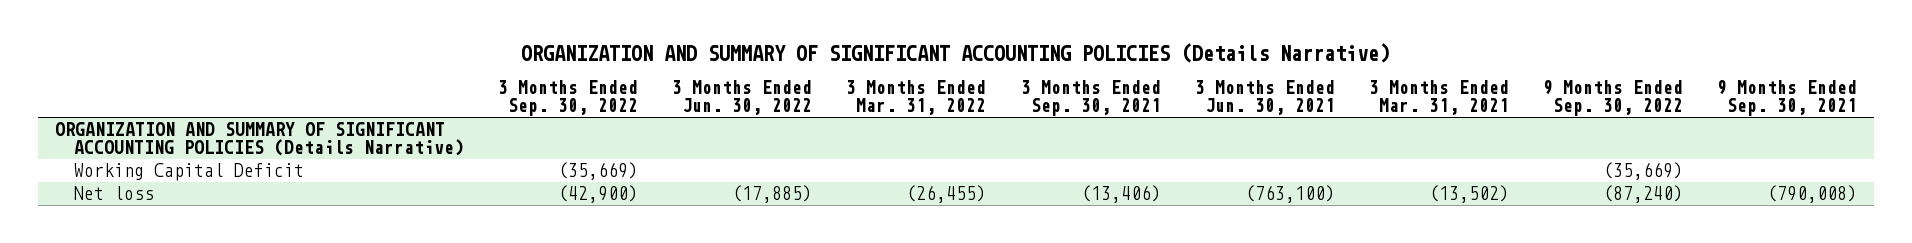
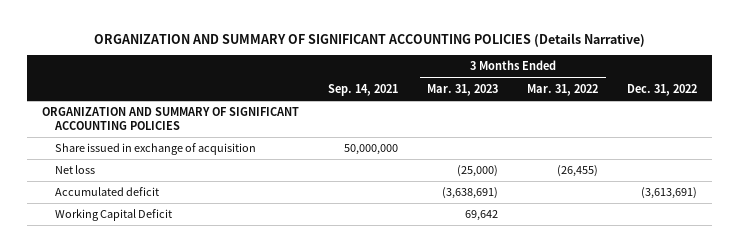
[498,80,639,117] 3 Months Ended Sep. 30, 2022 -> none
[672,80,813,116] 3 Months Ended Jun. 30, 2022 -> none
[1020,80,1161,117] 3 Months Ended Sep. 30, 2021 -> none
[1194,80,1335,116] 3 Months Ended Jun. 30, 2021 -> none
[1368,80,1509,116] 3 Months Ended Mar. 31, 2021 -> none
[1542,80,1683,117] 9 Months Ended Sep. 30, 2022 -> none
[1716,80,1857,117] 9 Months Ended Sep. 30, 2021 -> none
none -> [327,83,398,96] Sep. 14, 2021
none -> [427,83,499,96] Mar. 31, 2023
none -> [627,83,698,96] Dec. 31, 2022
[55,122,465,157] ORGANIZATION AND SUMMARY OF SIGNIFICANT ACCOUNTING POLICIES (Details Narrative) -> [41,107,299,130] ORGANIZATION AND SUMMARY OF SIGNIFICANT ACCOUNTING POLICIES
none -> [55,143,257,156] Share issued in exchange of acquisition
none -> [55,187,160,197] Accumulated deficit
[74,163,305,182] Working Capital Deficit -> [55,209,173,222] Working Capital Deficit

